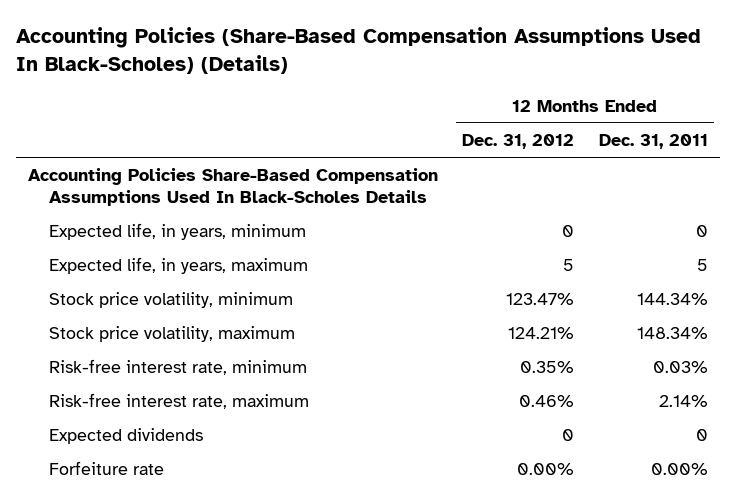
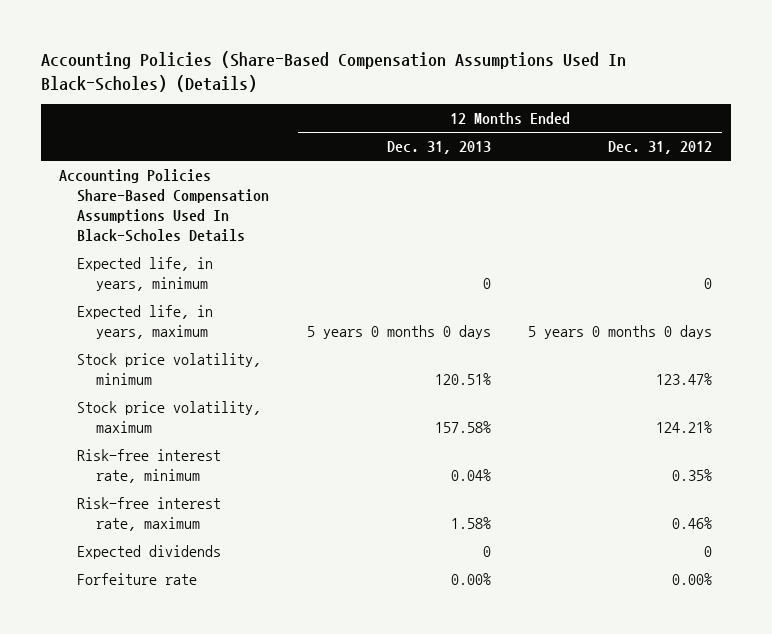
[598,133,708,149] Dec. 31, 2011 -> none
none -> [386,141,491,155] Dec. 31, 2013
[563,259,575,272] 5 -> [528,325,713,340] 5 years 0 months 0 days

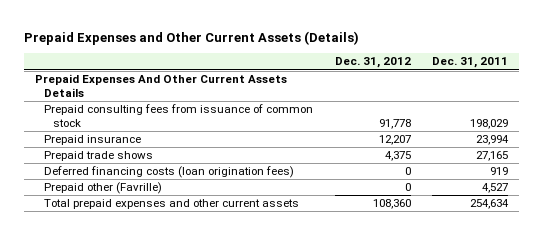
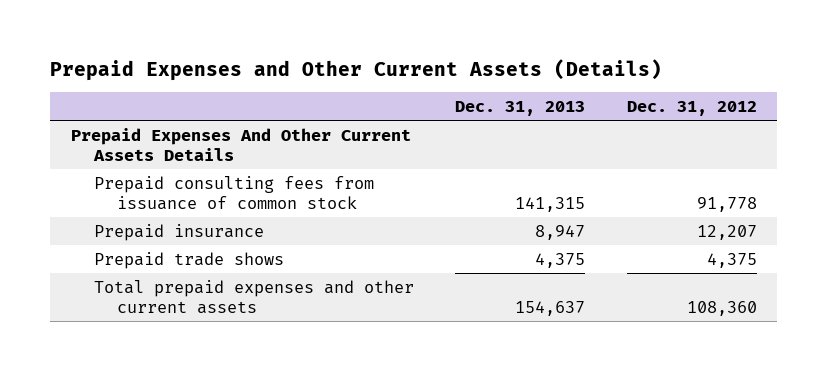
[432,57,509,69] Dec. 31, 2011 -> none
none -> [455,100,586,116] Dec. 31, 2013
[43,166,294,179] Deferred financing costs (loan origination fees) -> none
[43,182,162,195] Prepaid other (Favrille) -> none

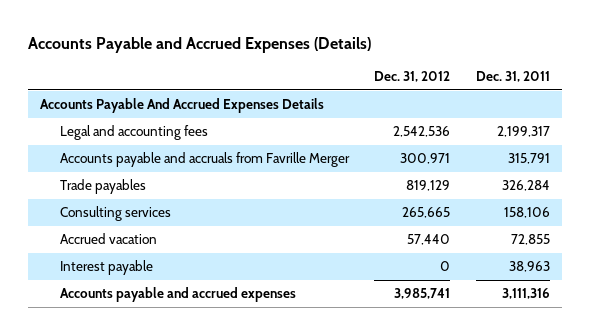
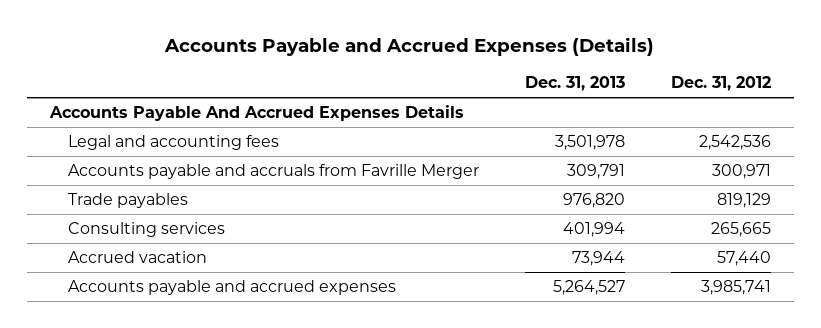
[475,70,550,82] Dec. 31, 2011 -> none
none -> [524,75,625,91] Dec. 31, 2013
[59,260,153,276] Interest payable -> none

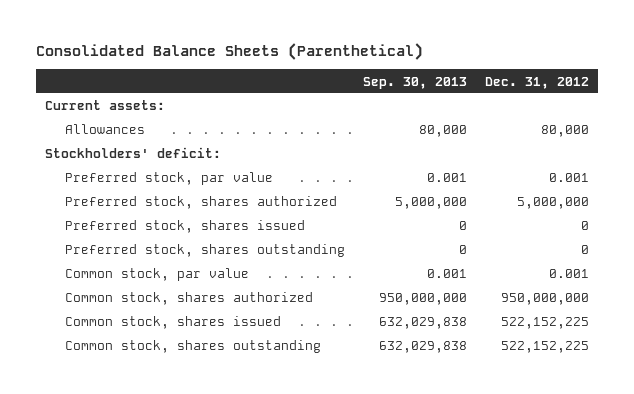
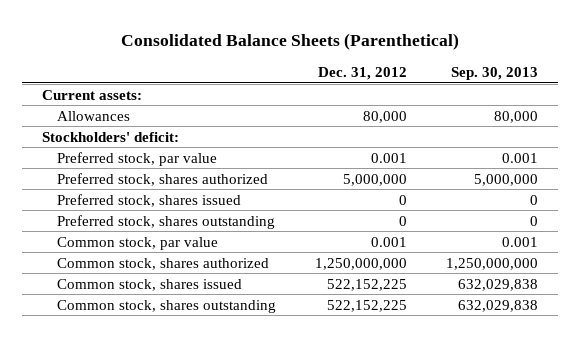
[379,293,468,306] 950,000,000 -> [446,257,539,270] 1,250,000,000
[501,293,590,306] 950,000,000 -> [315,257,408,270] 1,250,000,000

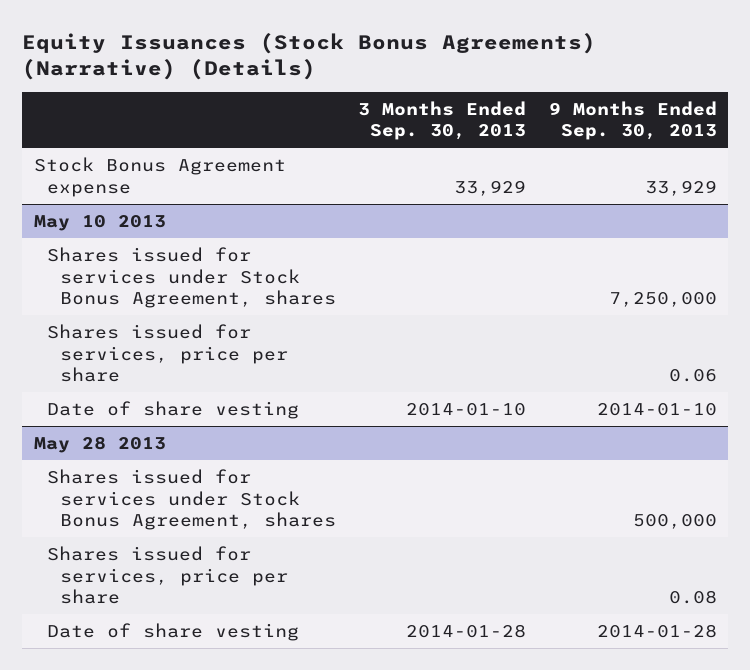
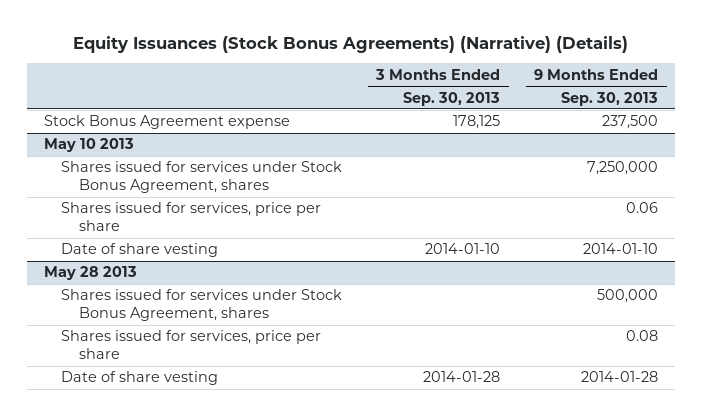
[454,179,527,196] 33,929 -> [453,115,501,130] 178,125
[644,179,717,196] 33,929 -> [602,115,659,130] 237,500

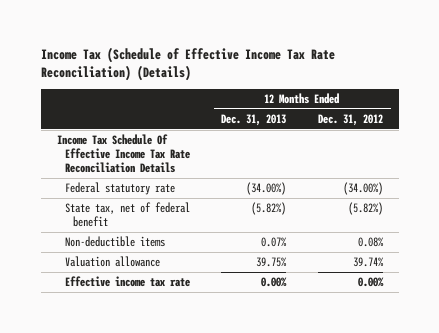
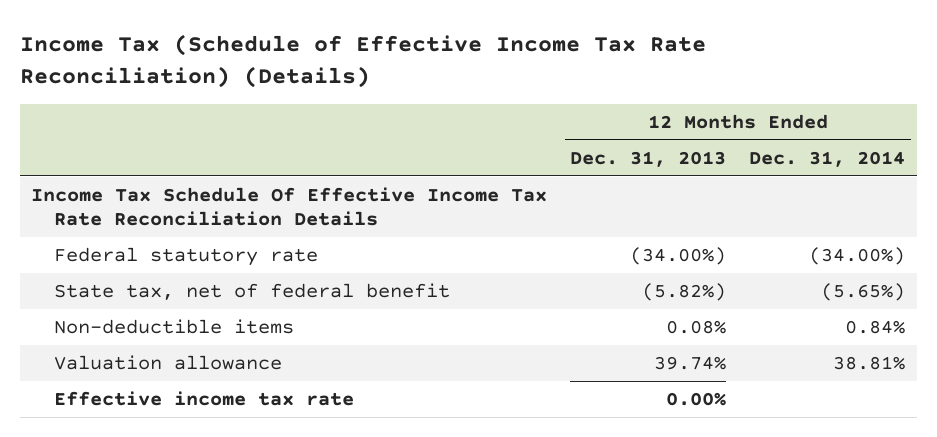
[317,113,383,126] Dec. 31, 2012 -> none
none -> [749,150,906,167] Dec. 31, 2014
[261,237,288,248] 0.07% -> [666,319,727,334] 0.08%
[256,257,288,268] 39.75% -> [654,355,727,370] 39.74%

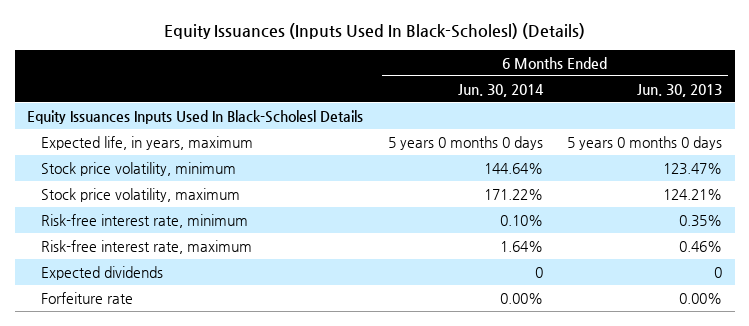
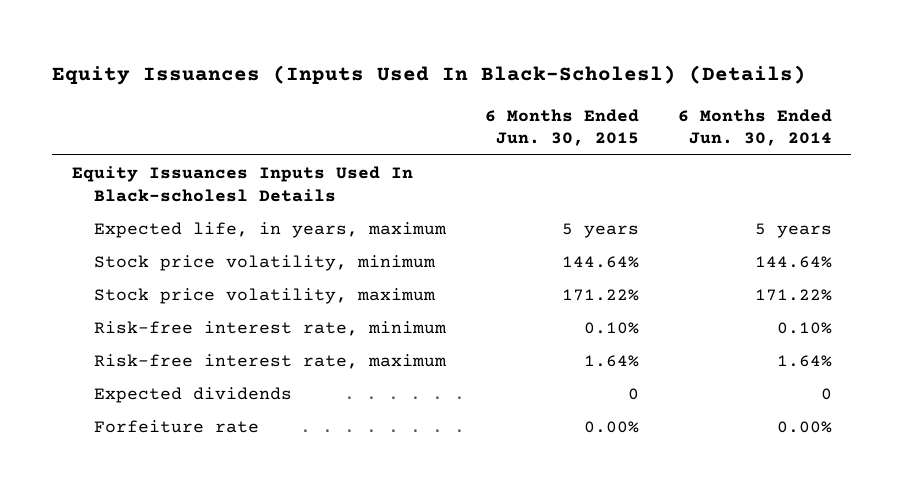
[637,83,723,97] Jun. 30, 2013 -> none
none -> [484,108,639,147] 6 Months Ended Jun. 30, 2015
[27,109,364,124] Equity Issuances Inputs Used In Black-Scholesl Details -> [71,165,413,202] Equity Issuances Inputs Used In Black-scholesl Details
[387,135,543,150] 5 years 0 months 0 days -> [754,222,832,238] 5 years

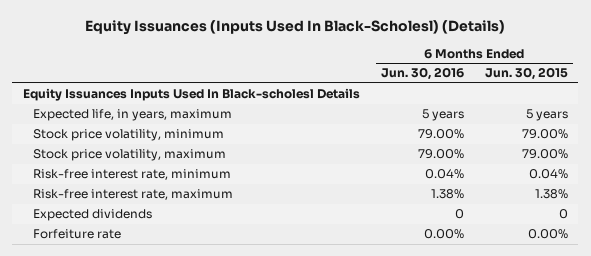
[677,108,832,147] 6 Months Ended Jun. 30, 2014 -> none
none -> [380,67,464,81] Jun. 30, 2016
[561,255,639,268] 144.64% -> [521,129,568,140] 79.00%
[561,288,639,301] 171.22% -> [521,149,568,160] 79.00%
[583,321,639,334] 0.10% -> [528,169,568,180] 0.04%
[583,354,639,367] 1.64% -> [534,189,568,200] 1.38%

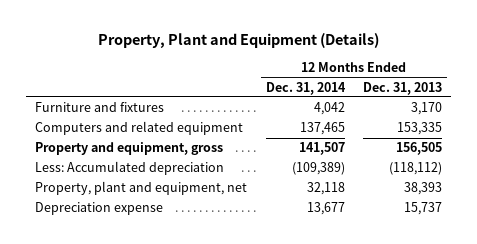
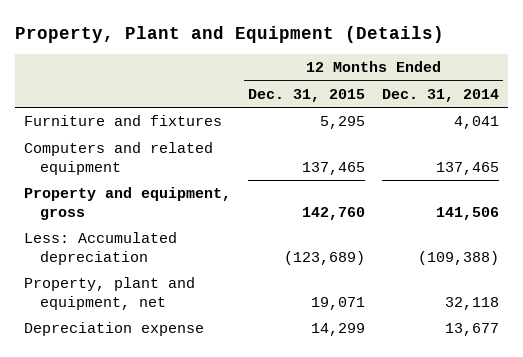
[363,81,443,95] Dec. 31, 2013 -> none
none -> [247,88,365,102] Dec. 31, 2015
[313,102,345,116] 4,042 -> [454,116,500,130] 4,041
[298,142,345,156] 141,507 -> [436,206,500,220] 141,506
[291,162,345,176] (109,389) -> [418,250,500,265] (109,388)

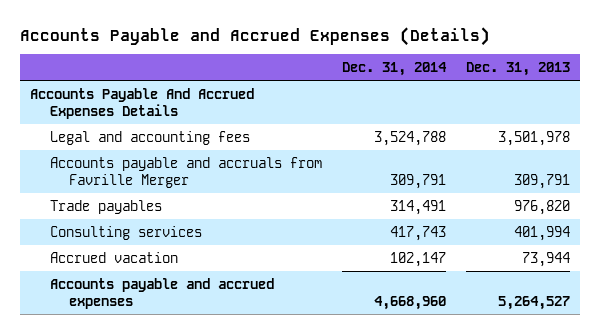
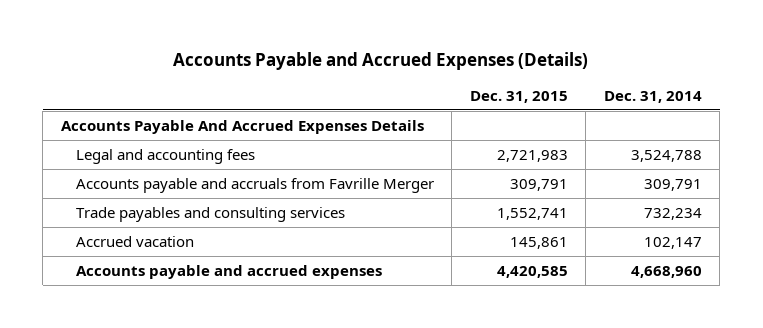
[465,61,570,76] Dec. 31, 2013 -> none
none -> [469,90,568,103] Dec. 31, 2015
[49,225,202,240] Consulting services -> none
[49,199,162,214] Trade payables -> [75,206,345,222] Trade payables and consulting services
[389,199,446,215] 314,491 -> [643,207,702,220] 732,234

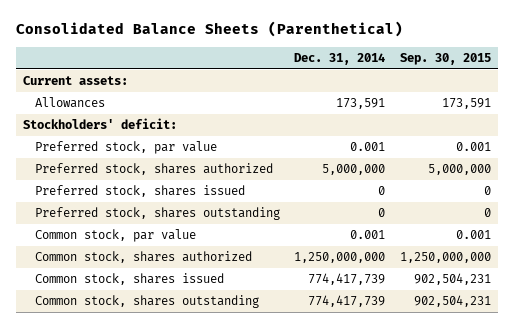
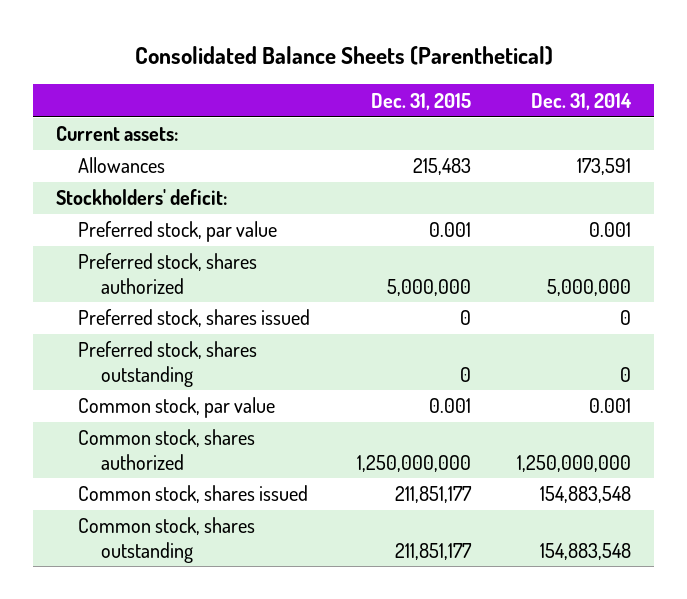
[399,52,491,65] Sep. 30, 2015 -> none
none -> [370,92,471,110] Dec. 31, 2015
[308,273,386,286] 774,417,739 -> [540,486,632,504] 154,883,548
[308,295,386,308] 774,417,739 -> [540,542,632,560] 154,883,548

